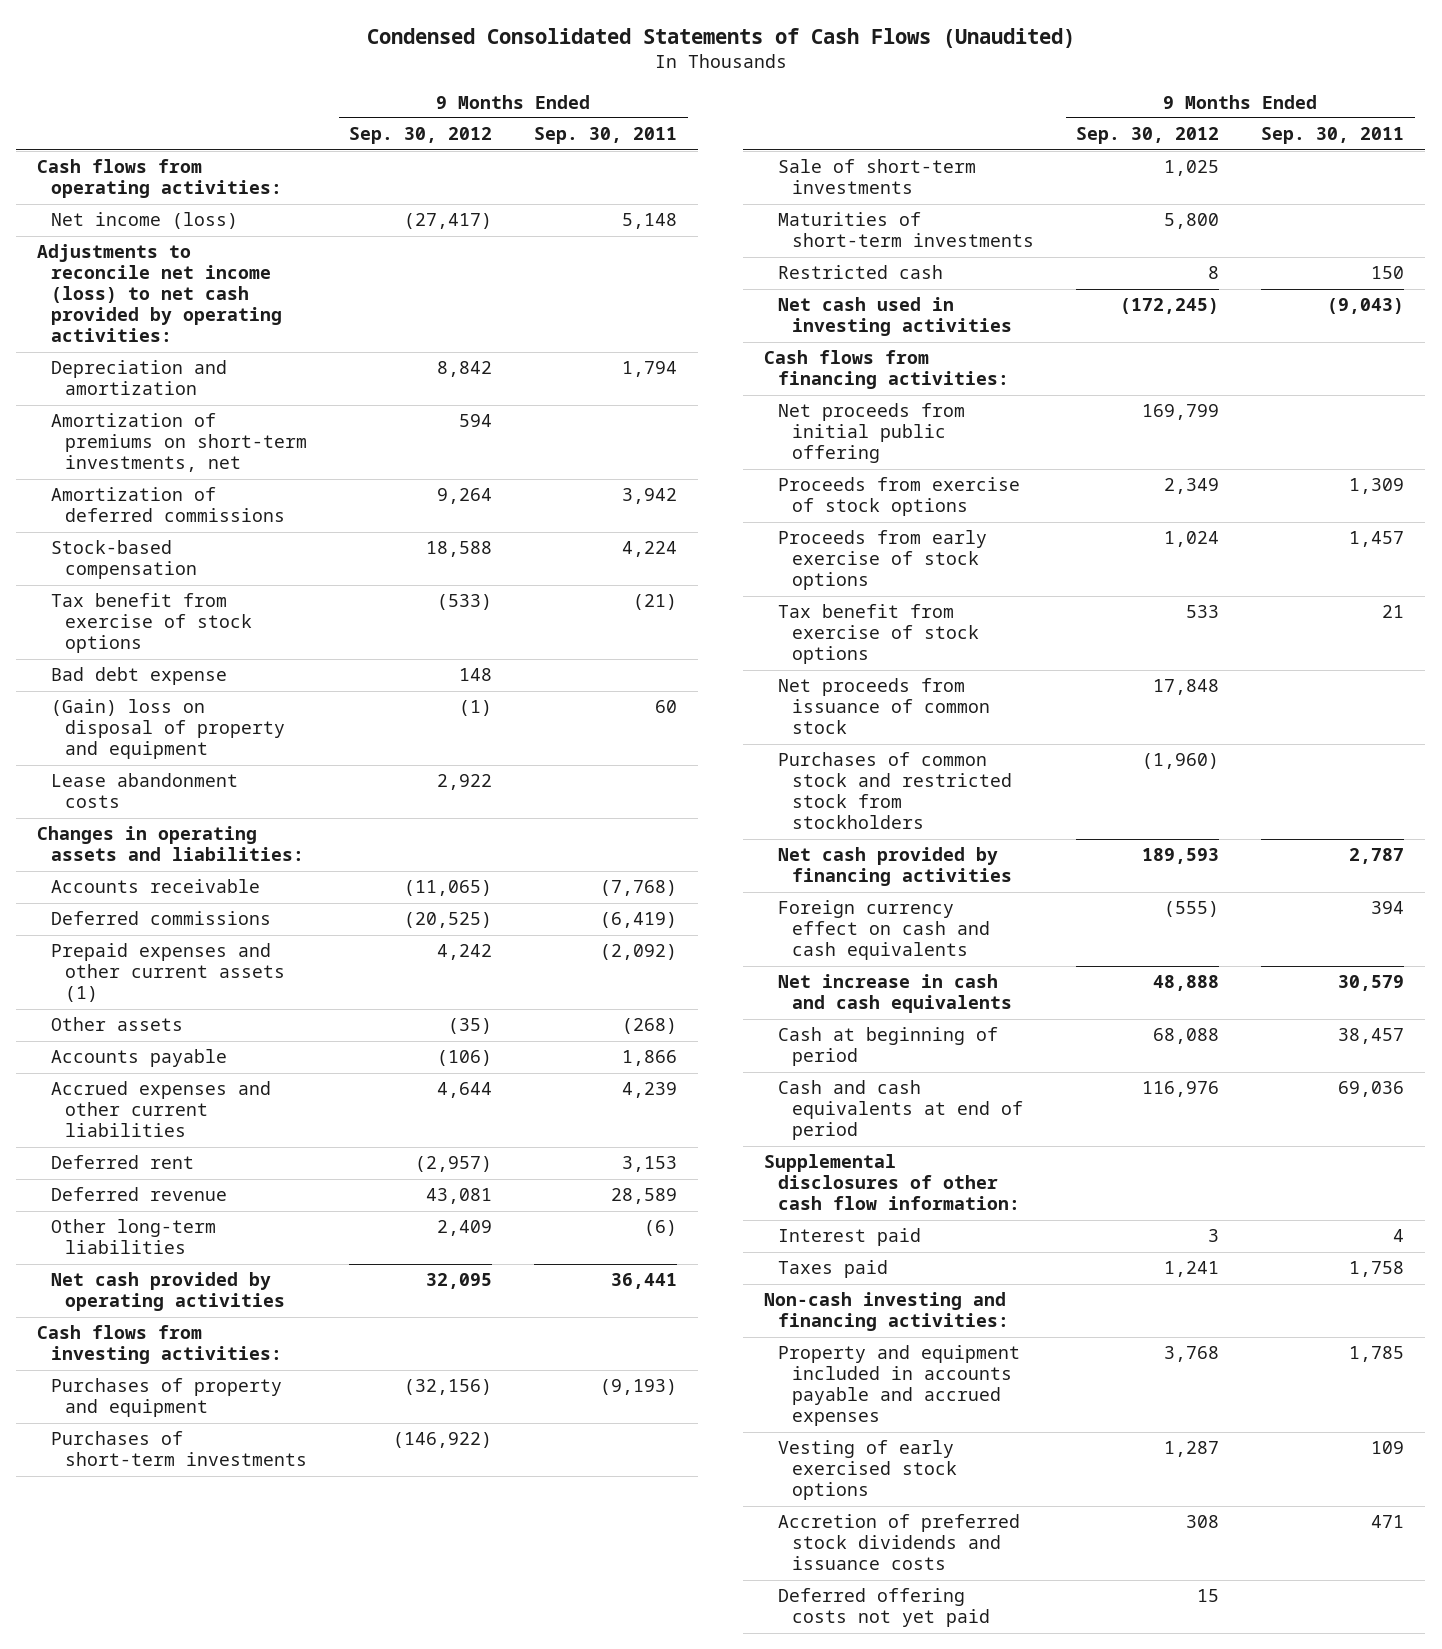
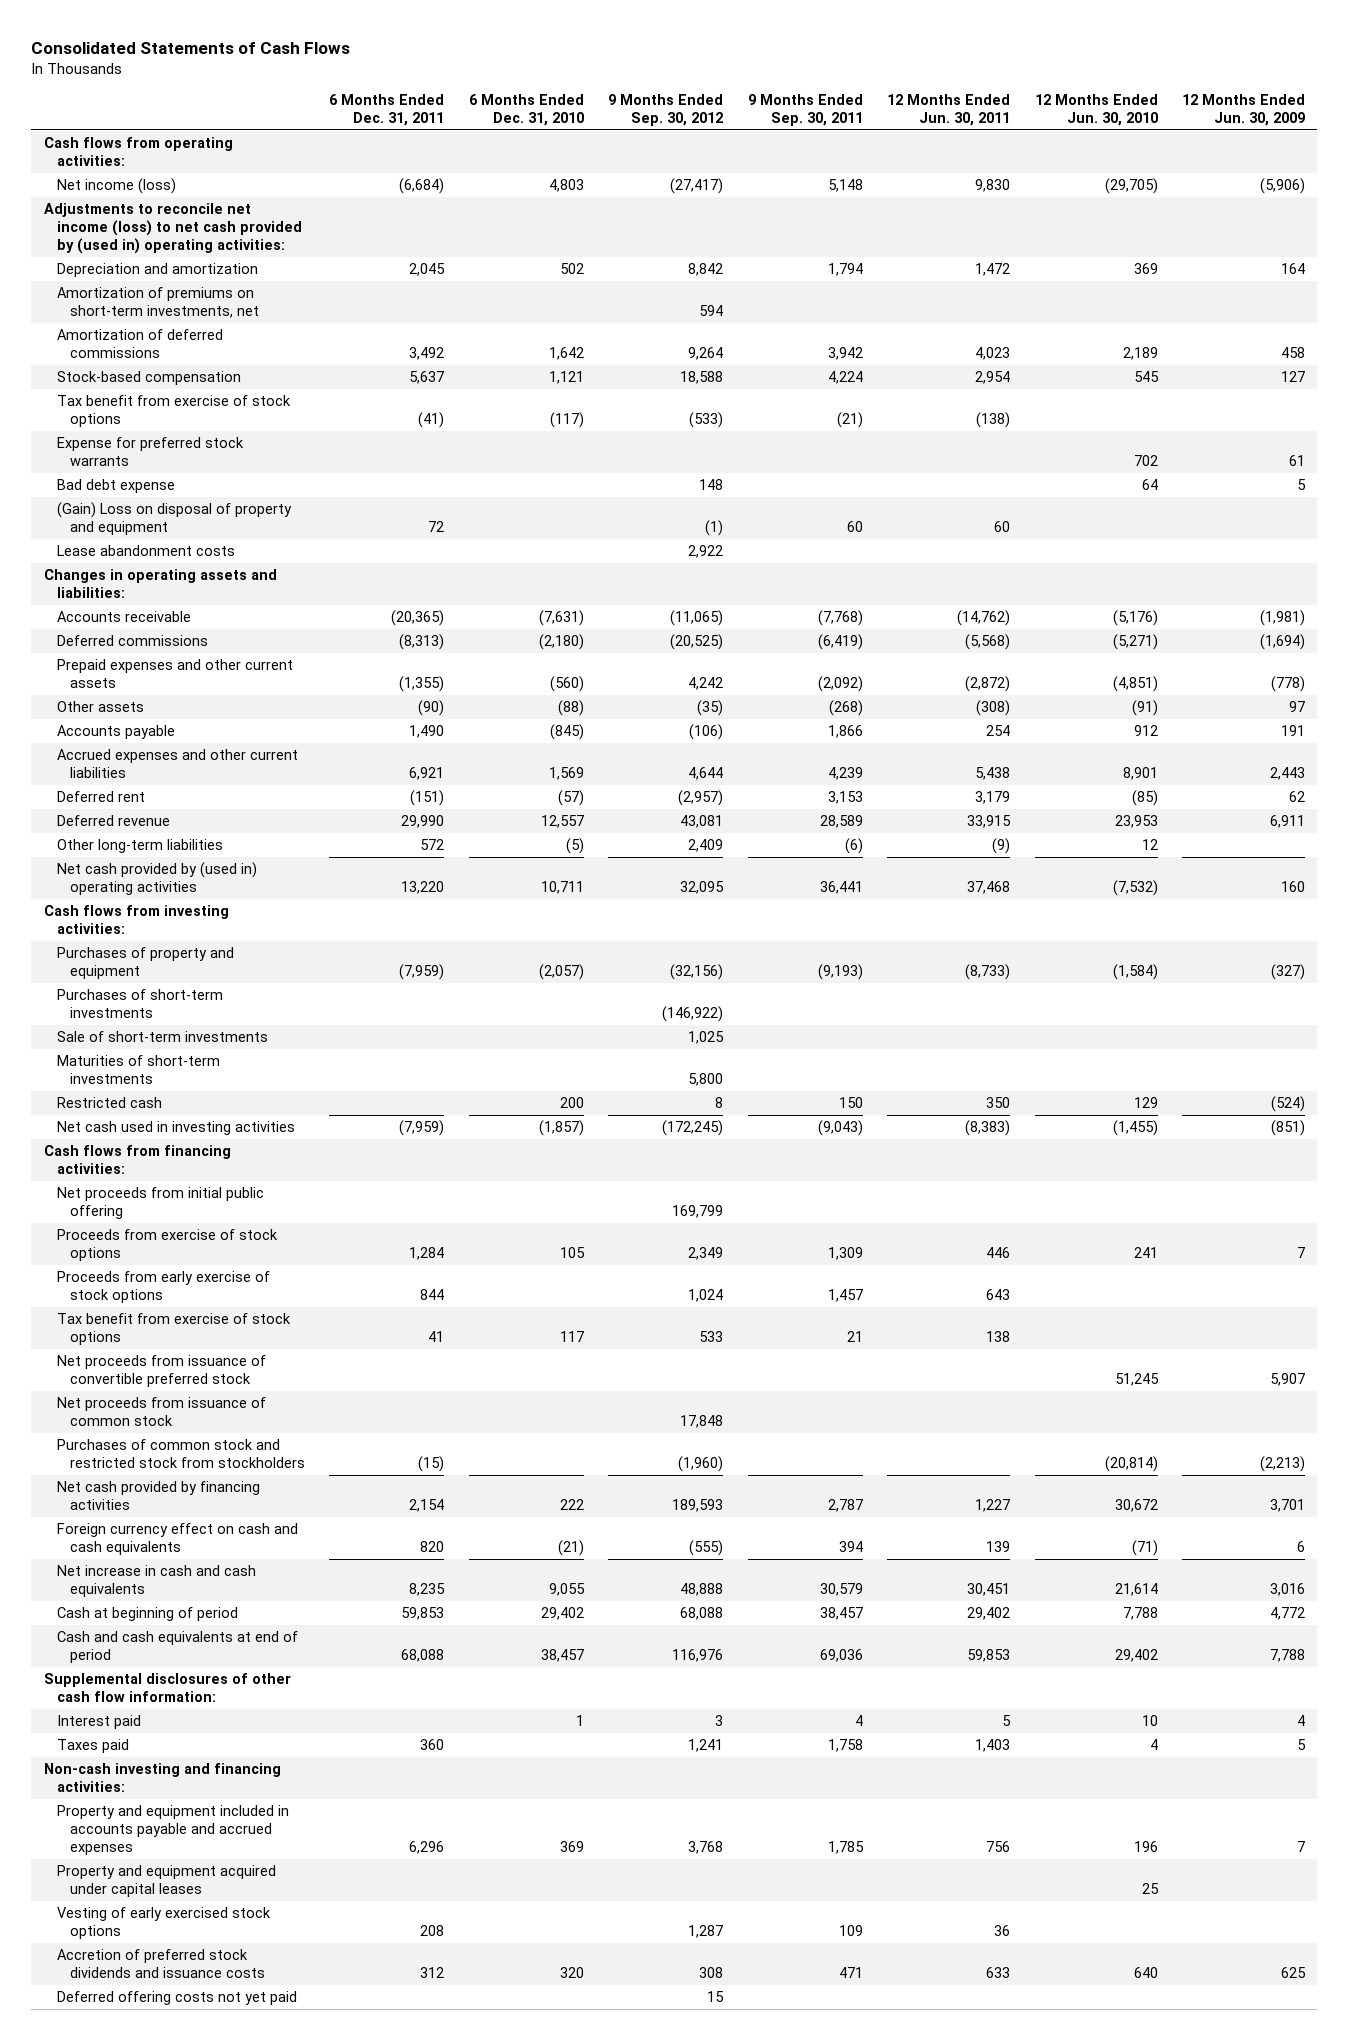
[366,28,1075,49] Condensed Consolidated Statements of Cash Flows (Unaudited) -> [31,41,351,54] Consolidated Statements of Cash Flows
none -> [329,94,445,127] 6 Months Ended Dec. 31, 2011
none -> [468,94,584,127] 6 Months Ended Dec. 31, 2010
none -> [887,94,1011,127] 12 Months Ended Jun. 30, 2011
none -> [1034,94,1158,127] 12 Months Ended Jun. 30, 2010
none -> [1182,94,1306,127] 12 Months Ended Jun. 30, 2009
[37,244,283,343] Adjustments to reconcile net income (loss) to net cash provided by operating activities: -> [43,202,302,255] Adjustments to reconcile net income (loss) to net cash provided by (used in) operating activities:
none -> [56,436,244,467] Expense for preferred stock warrants
[51,699,286,760] (Gain) loss on disposal of property and equipment -> [56,501,292,536] (Gain) Loss on disposal of property and equipment
[51,943,286,1003] Prepaid expenses and other current assets (1) -> [56,658,293,689] Prepaid expenses and other current assets
[51,1272,286,1312] Net cash provided by operating activities -> [56,861,257,896] Net cash provided by (used in) operating activities
none -> [56,1354,266,1388] Net proceeds from issuance of convertible preferred stock
none -> [56,1864,276,1898] Property and equipment acquired under capital leases

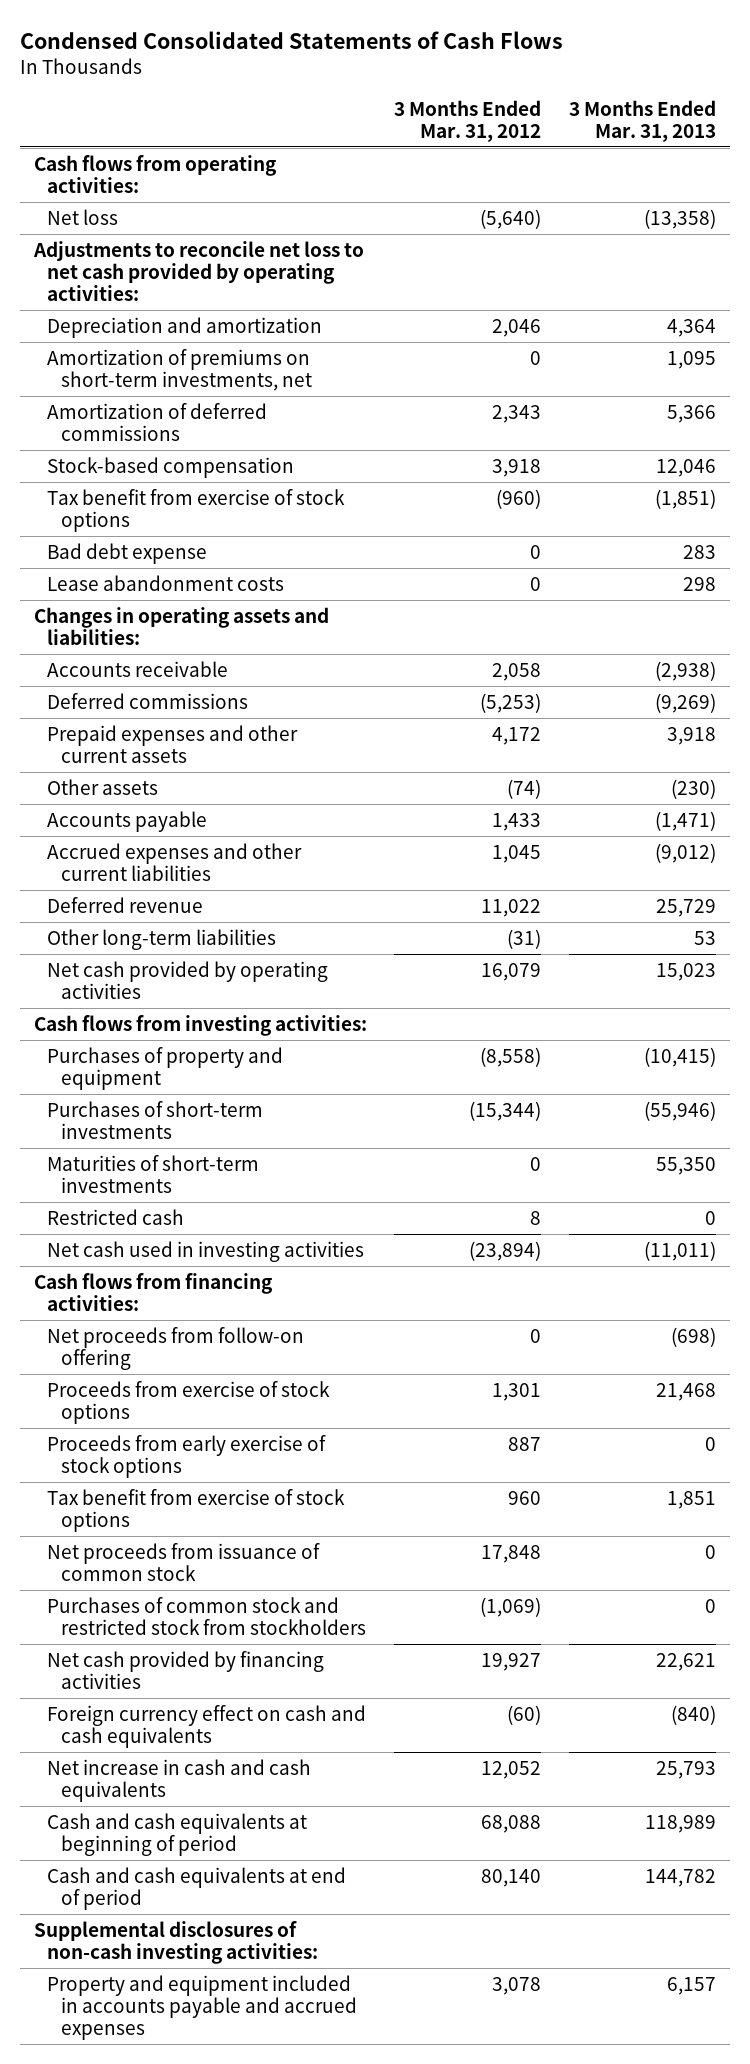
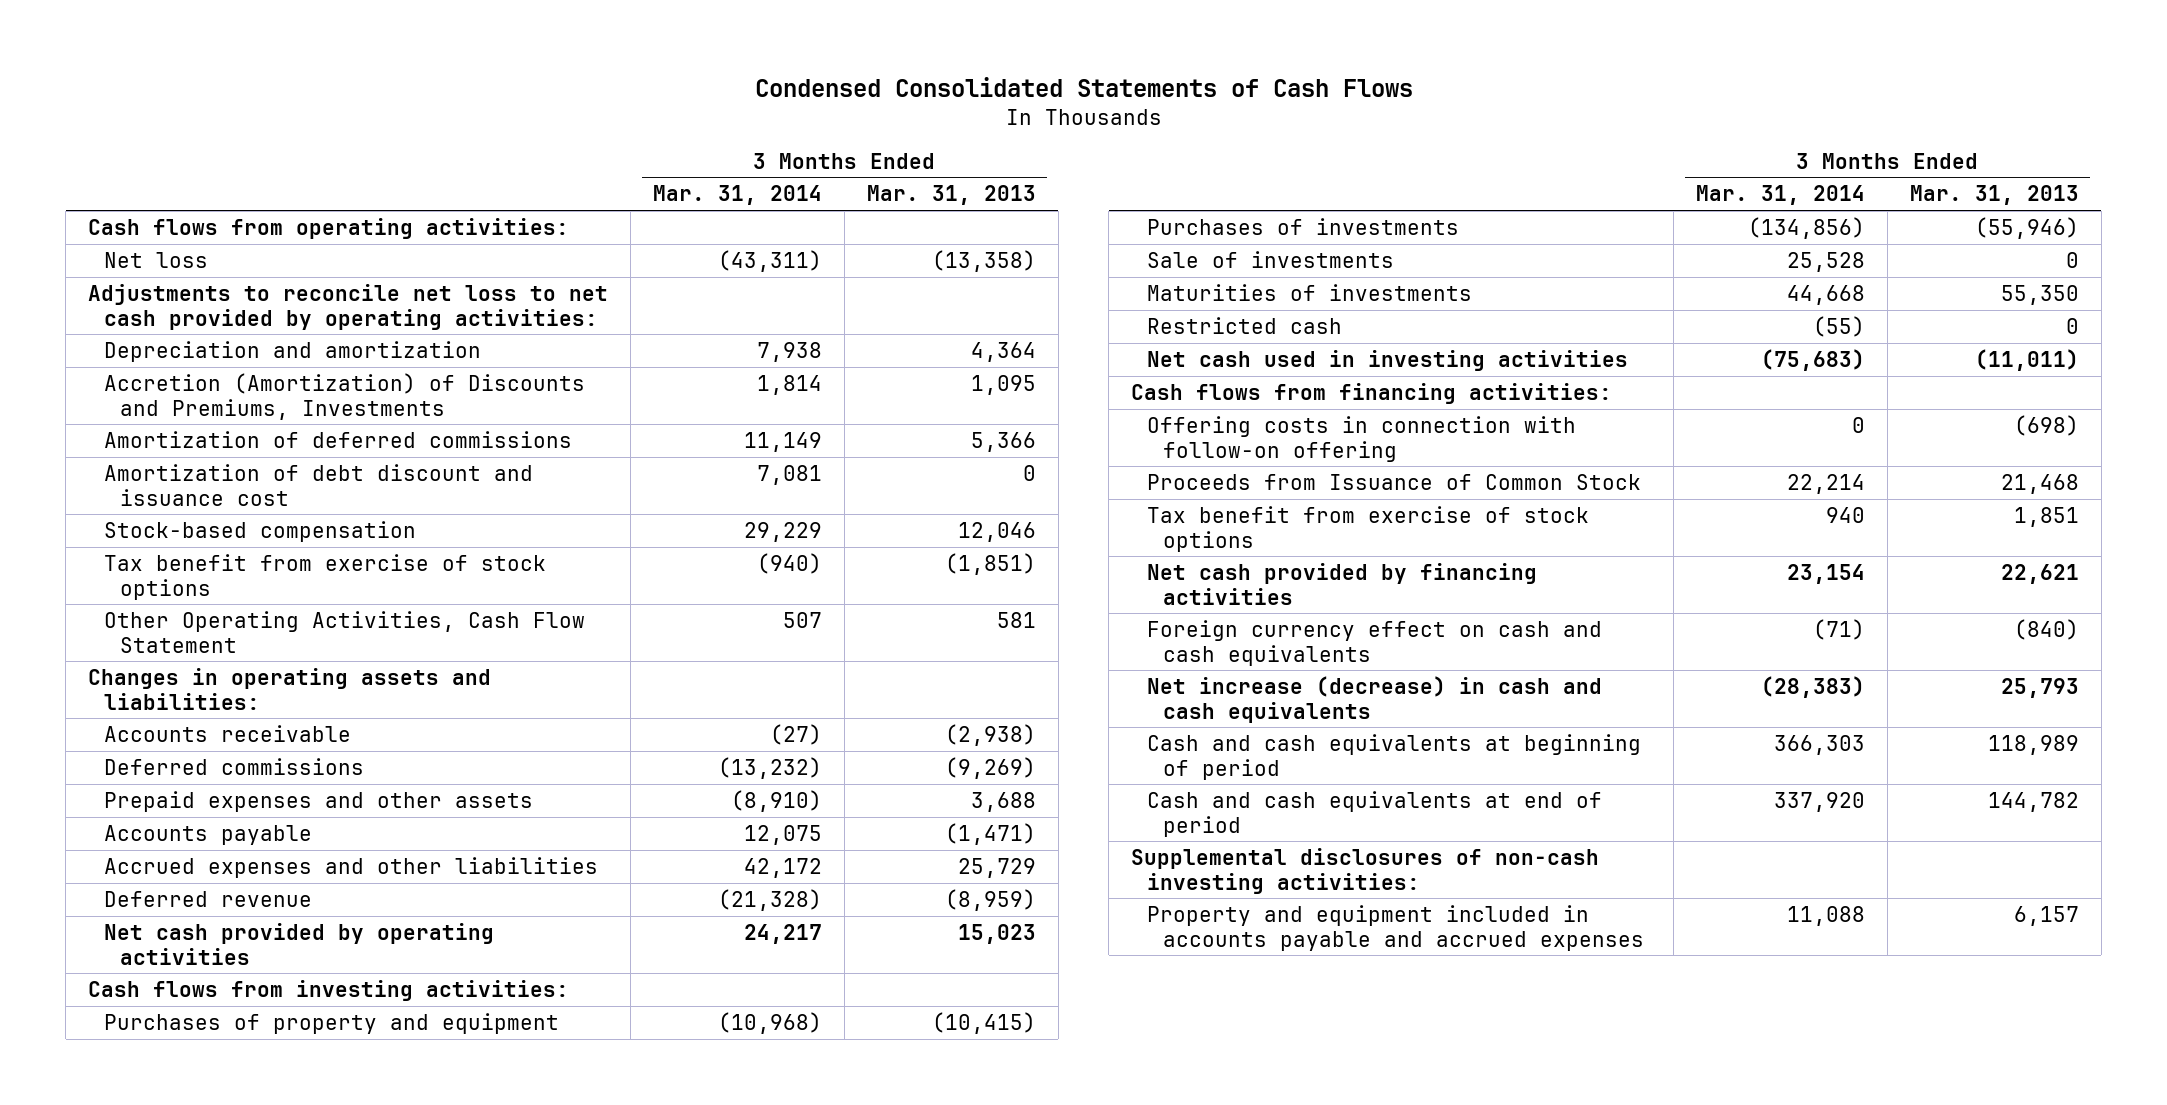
[394,99,542,142] 3 Months Ended Mar. 31, 2012 -> none
none -> [653,185,823,206] Mar. 31, 2014
[47,348,312,391] Amortization of premiums on short-term investments, net -> [104,372,586,420] Accretion (Amortization) of Discounts and Premiums, Investments
none -> [104,463,534,506] Amortization of debt discount and issuance cost
[47,542,208,564] Bad debt expense -> none
[47,574,285,591] Lease abandonment costs -> none
none -> [104,610,586,653] Other Operating Activities, Cash Flow Statement
[47,778,159,795] Other assets -> none
[47,724,299,763] Prepaid expenses and other current assets -> [104,790,534,812] Prepaid expenses and other assets
[667,726,717,745] 3,918 -> [970,791,1036,812] 3,688
[47,842,303,881] Accrued expenses and other current liabilities -> none
[47,928,277,950] Other long-term liabilities -> none
[47,896,204,913] Deferred revenue -> [104,856,599,878] Accrued expenses and other liabilities
none -> [104,890,313,907] Deferred revenue
[47,1100,264,1139] Purchases of short-term investments -> [1147,217,1460,235] Purchases of investments
none -> [1147,250,1395,268] Sale of investments
[47,1154,260,1193] Maturities of short-term investments -> [1147,283,1473,301] Maturities of investments
[47,1380,331,1424] Proceeds from exercise of stock options -> none
[47,1434,327,1478] Proceeds from early exercise of stock options -> none
none -> [1147,415,1577,462] Offering costs in connection with follow-on offering
[47,1326,305,1370] Net proceeds from follow-on offering -> [1147,473,1642,490] Proceeds from Issuance of Common Stock
[671,1326,717,1347] (698) -> [2000,473,2079,494] 21,468
[47,1542,321,1581] Net proceeds from issuance of common stock -> none
[47,1596,366,1635] Purchases of common stock and restricted stock from stockholders -> none
[47,1758,312,1802] Net increase in cash and cash equivalents -> [1147,675,1603,723] Net increase (decrease) in cash and cash equivalents

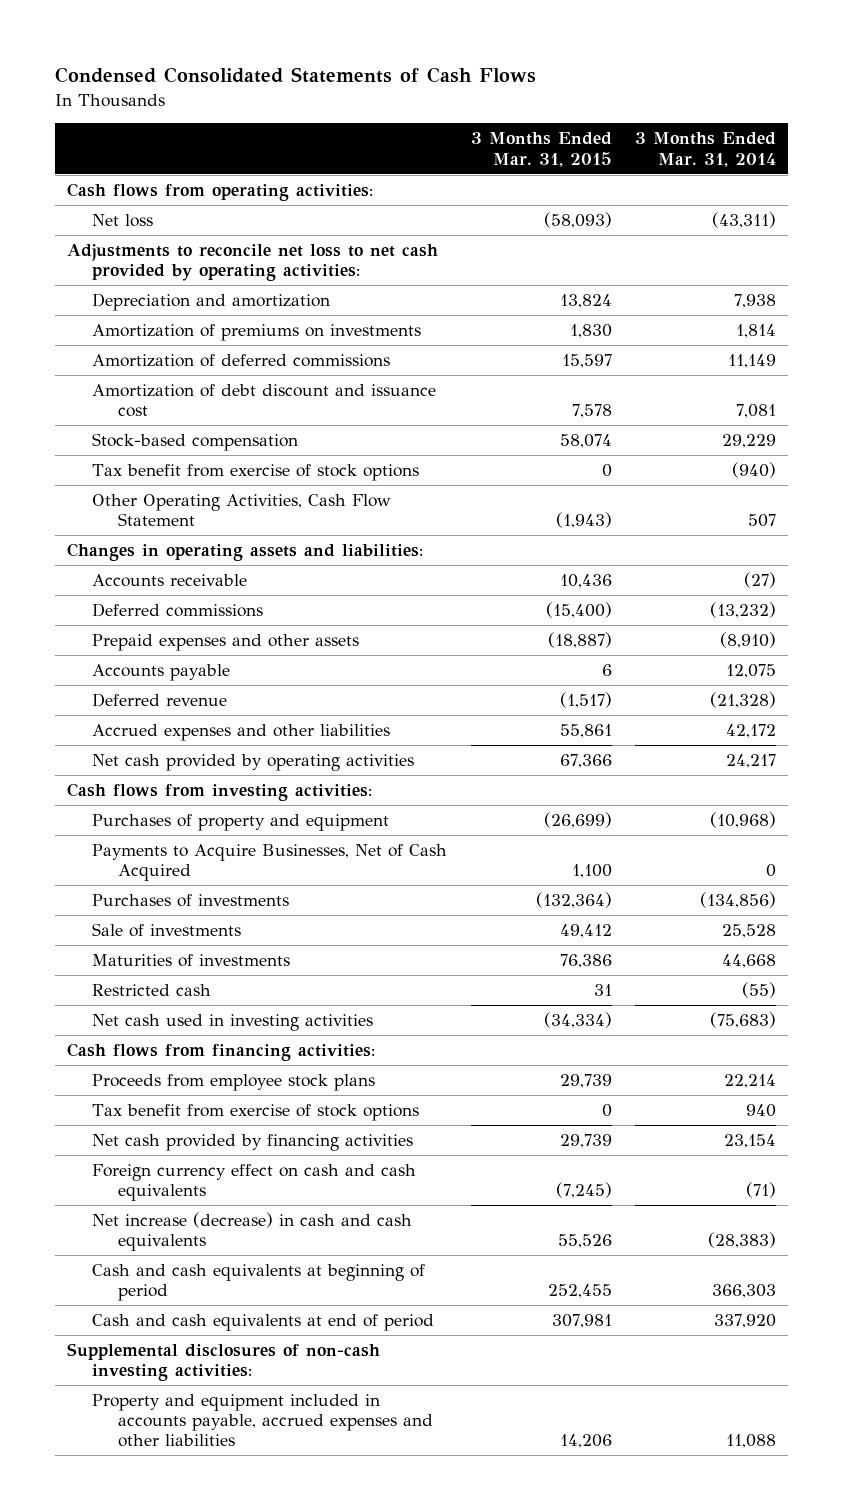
[866,185,1036,206] Mar. 31, 2013 -> none
none -> [470,132,612,167] 3 Months Ended Mar. 31, 2015
[104,372,586,420] Accretion (Amortization) of Discounts and Premiums, Investments -> [92,324,422,342] Amortization of premiums on investments
[104,856,599,878] Accrued expenses and other liabilities -> [92,724,391,742] Accrued expenses and other liabilities
none -> [92,844,448,882] Payments to Acquire Businesses, Net of Cash Acquired
[1147,415,1577,462] Offering costs in connection with follow-on offering -> none
[1147,473,1642,490] Proceeds from Issuance of Common Stock -> [92,1074,376,1092] Proceeds from employee stock plans
[1147,904,1644,951] Property and equipment included in accounts payable and accrued expenses -> [92,1394,433,1448] Property and equipment included in accounts payable, accrued expenses and other liabilities

